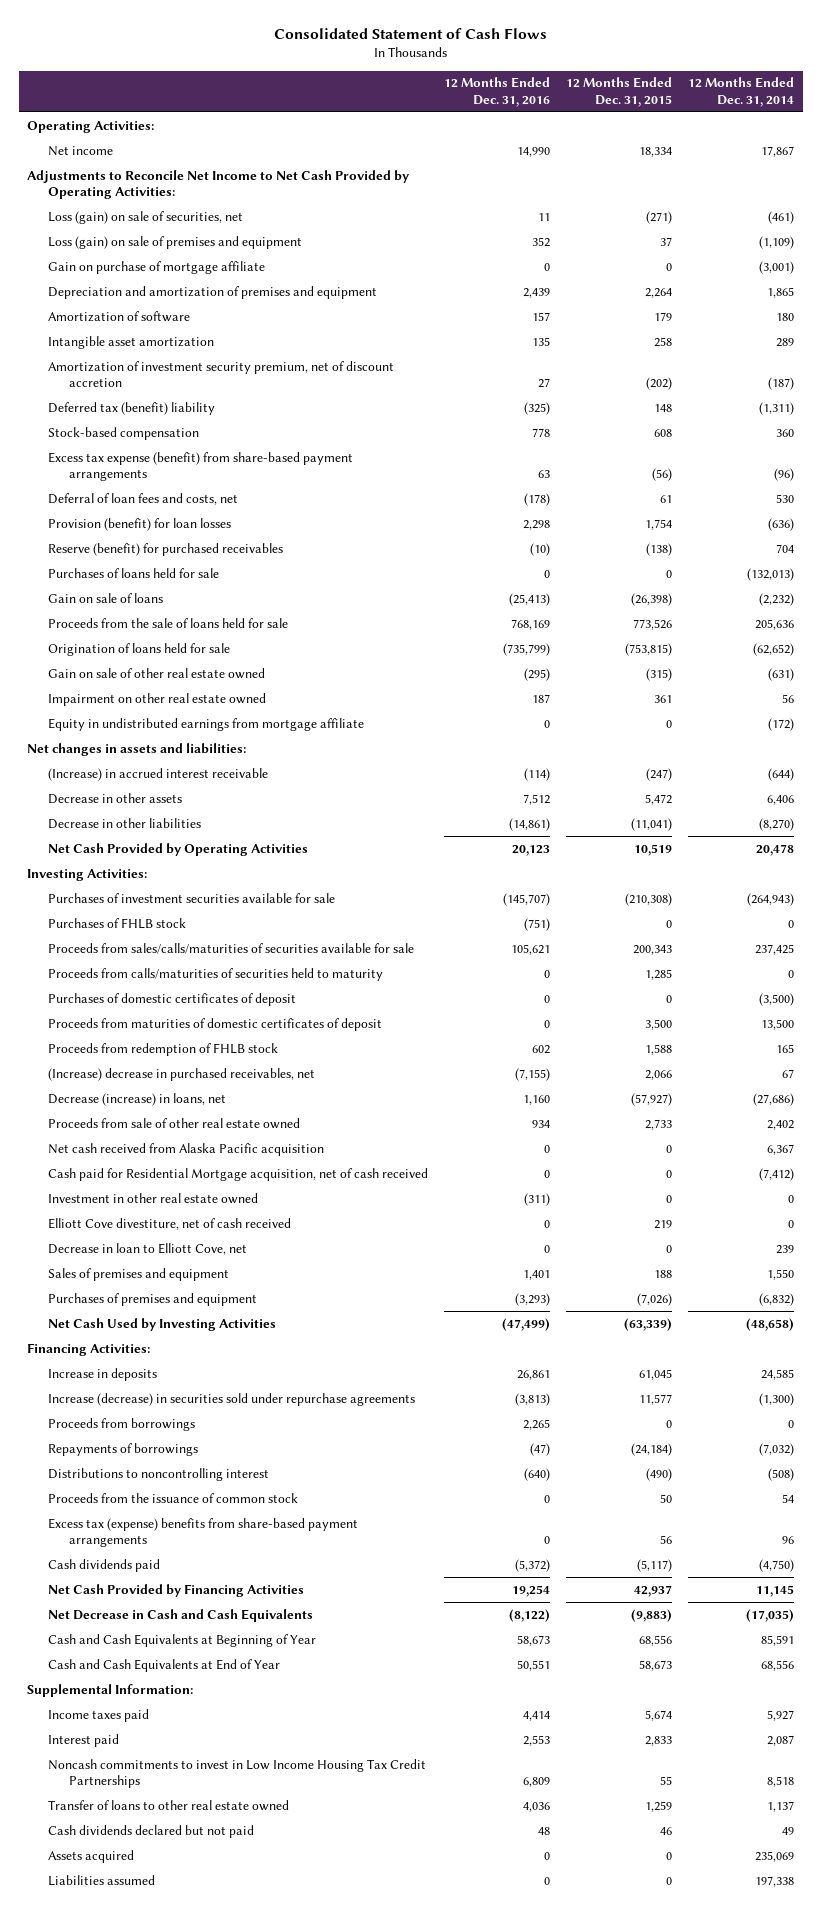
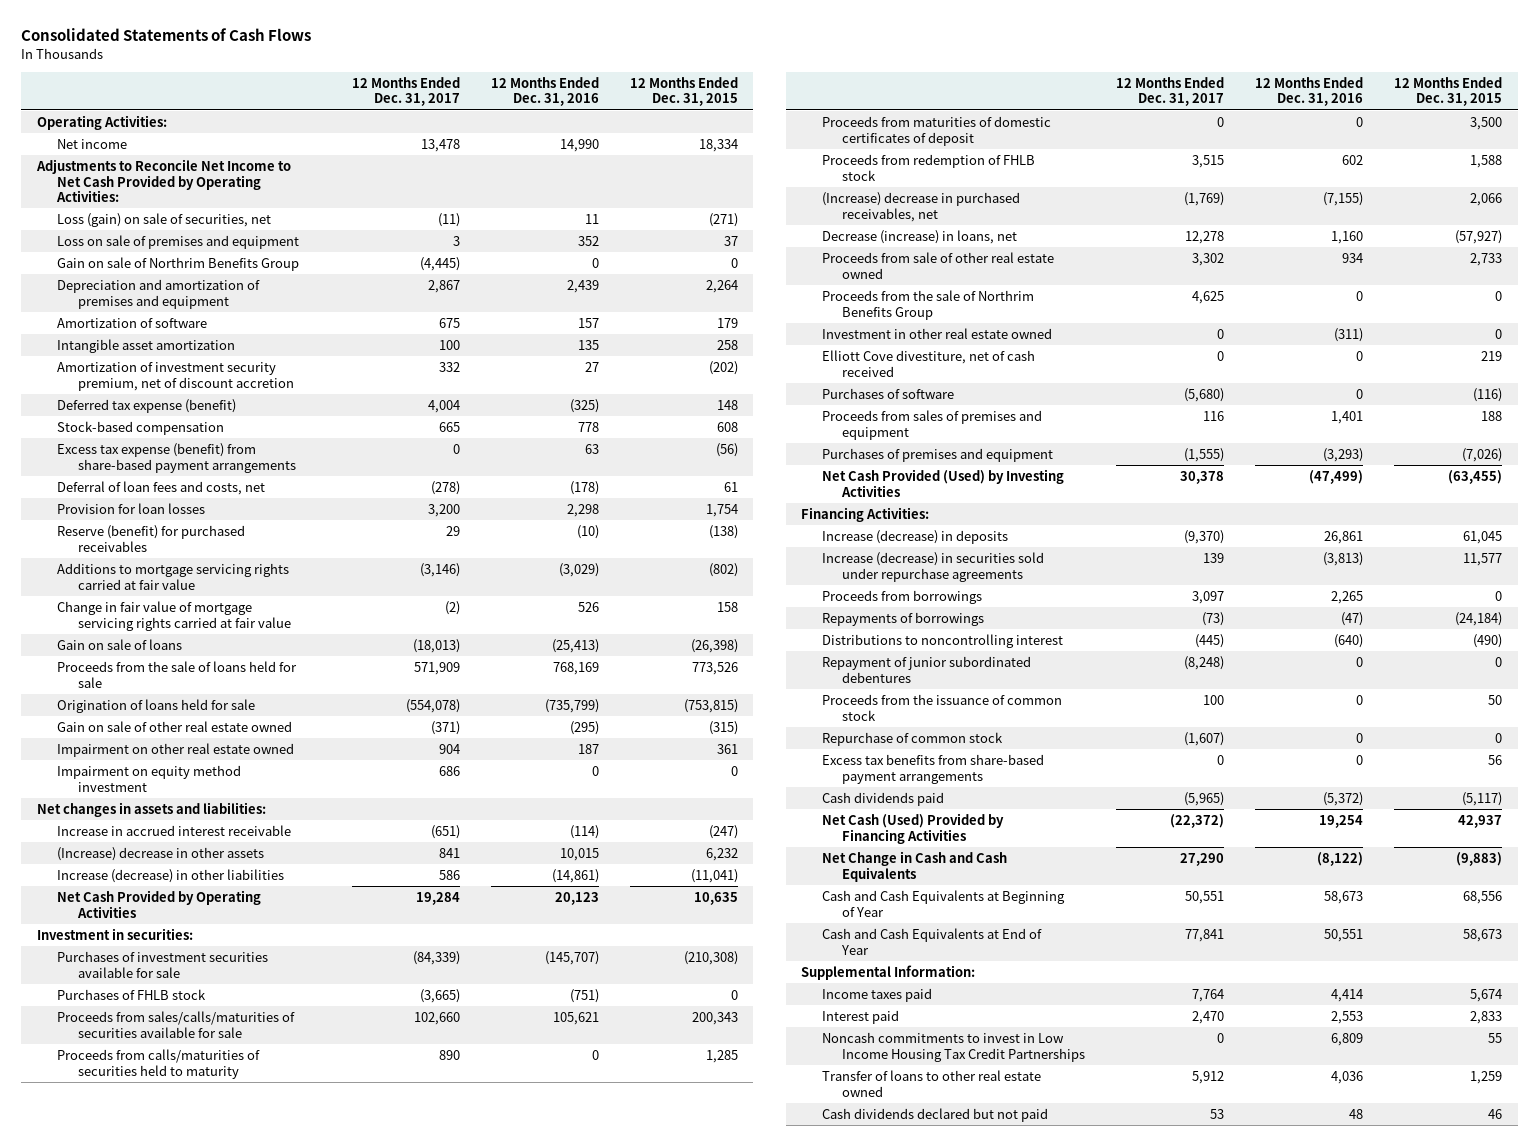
[273,28,547,40] Consolidated Statement of Cash Flows -> [21,28,312,42] Consolidated Statements of Cash Flows
[688,77,795,107] 12 Months Ended Dec. 31, 2014 -> none
none -> [351,76,460,107] 12 Months Ended Dec. 31, 2017
[47,260,265,274] Gain on purchase of mortgage affiliate -> none
[47,235,302,249] Loss (gain) on sale of premises and equipment -> [57,234,300,249] Loss on sale of premises and equipment
none -> [57,256,300,271] Gain on sale of Northrim Benefits Group
[47,401,215,415] Deferred tax (benefit) liability -> [57,398,237,413] Deferred tax expense (benefit)
[47,517,231,531] Provision (benefit) for loan losses -> [57,502,206,514] Provision for loan losses
[47,567,219,578] Purchases of loans held for sale -> none
none -> [57,562,290,590] Additions to mortgage servicing rights carried at fair value
none -> [57,600,291,631] Change in fair value of mortgage servicing rights carried at fair value
[47,717,364,731] Equity in undistributed earnings from mortgage affiliate -> none
none -> [57,764,242,792] Impairment on equity method investment
[26,868,147,881] Investing Activities: -> none
[47,767,268,781] (Increase) in accrued interest receivable -> [57,824,292,836] Increase in accrued interest receivable
[47,792,182,804] Decrease in other assets -> [57,846,265,861] (Increase) decrease in other assets
[522,793,550,805] 7,512 -> [559,847,599,861] 10,015
[645,793,673,805] 5,472 -> [705,847,738,861] 6,232
[47,817,201,829] Decrease in other liabilities -> [57,868,285,883] Increase (decrease) in other liabilities
[634,843,673,856] 10,519 -> [693,891,738,905] 10,635
none -> [36,927,193,940] Investment in securities:
[47,992,296,1006] Purchases of domestic certificates of deposit -> none
[47,1142,324,1156] Net cash received from Alaska Pacific acquisition -> none
[47,1167,428,1181] Cash paid for Residential Mortgage acquisition, net of cash received -> none
none -> [821,289,1034,320] Proceeds from the sale of Northrim Benefits Group
[47,1242,247,1255] Decrease in loan to Elliott Cove, net -> none
none -> [821,387,954,399] Purchases of software
[47,1267,229,1281] Sales of premises and equipment -> [821,409,1042,440] Proceeds from sales of premises and equipment
[47,1317,276,1331] Net Cash Used by Investing Activities -> [821,468,1064,497] Net Cash Provided (Used) by Investing Activities
[624,1317,673,1331] (63,339) -> [1448,469,1503,484] (63,455)
[47,1367,157,1381] Increase in deposits -> [821,529,1008,544] Increase (decrease) in deposits
none -> [821,655,1031,683] Repayment of junior subordinated debentures
none -> [821,731,1003,746] Repurchase of common stock
[47,1517,358,1547] Excess tax (expense) benefits from share-based payment arrangements -> [821,753,1044,784] Excess tax benefits from share-based payment arrangements
[47,1583,304,1597] Net Cash Provided by Financing Activities -> [821,812,1004,844] Net Cash (Used) Provided by Financing Activities
[47,1608,313,1622] Net Decrease in Cash and Cash Equivalents -> [821,850,1007,882] Net Change in Cash and Cash Equivalents
[47,1849,134,1863] Assets acquired -> none
[47,1874,155,1886] Liabilities assumed -> none

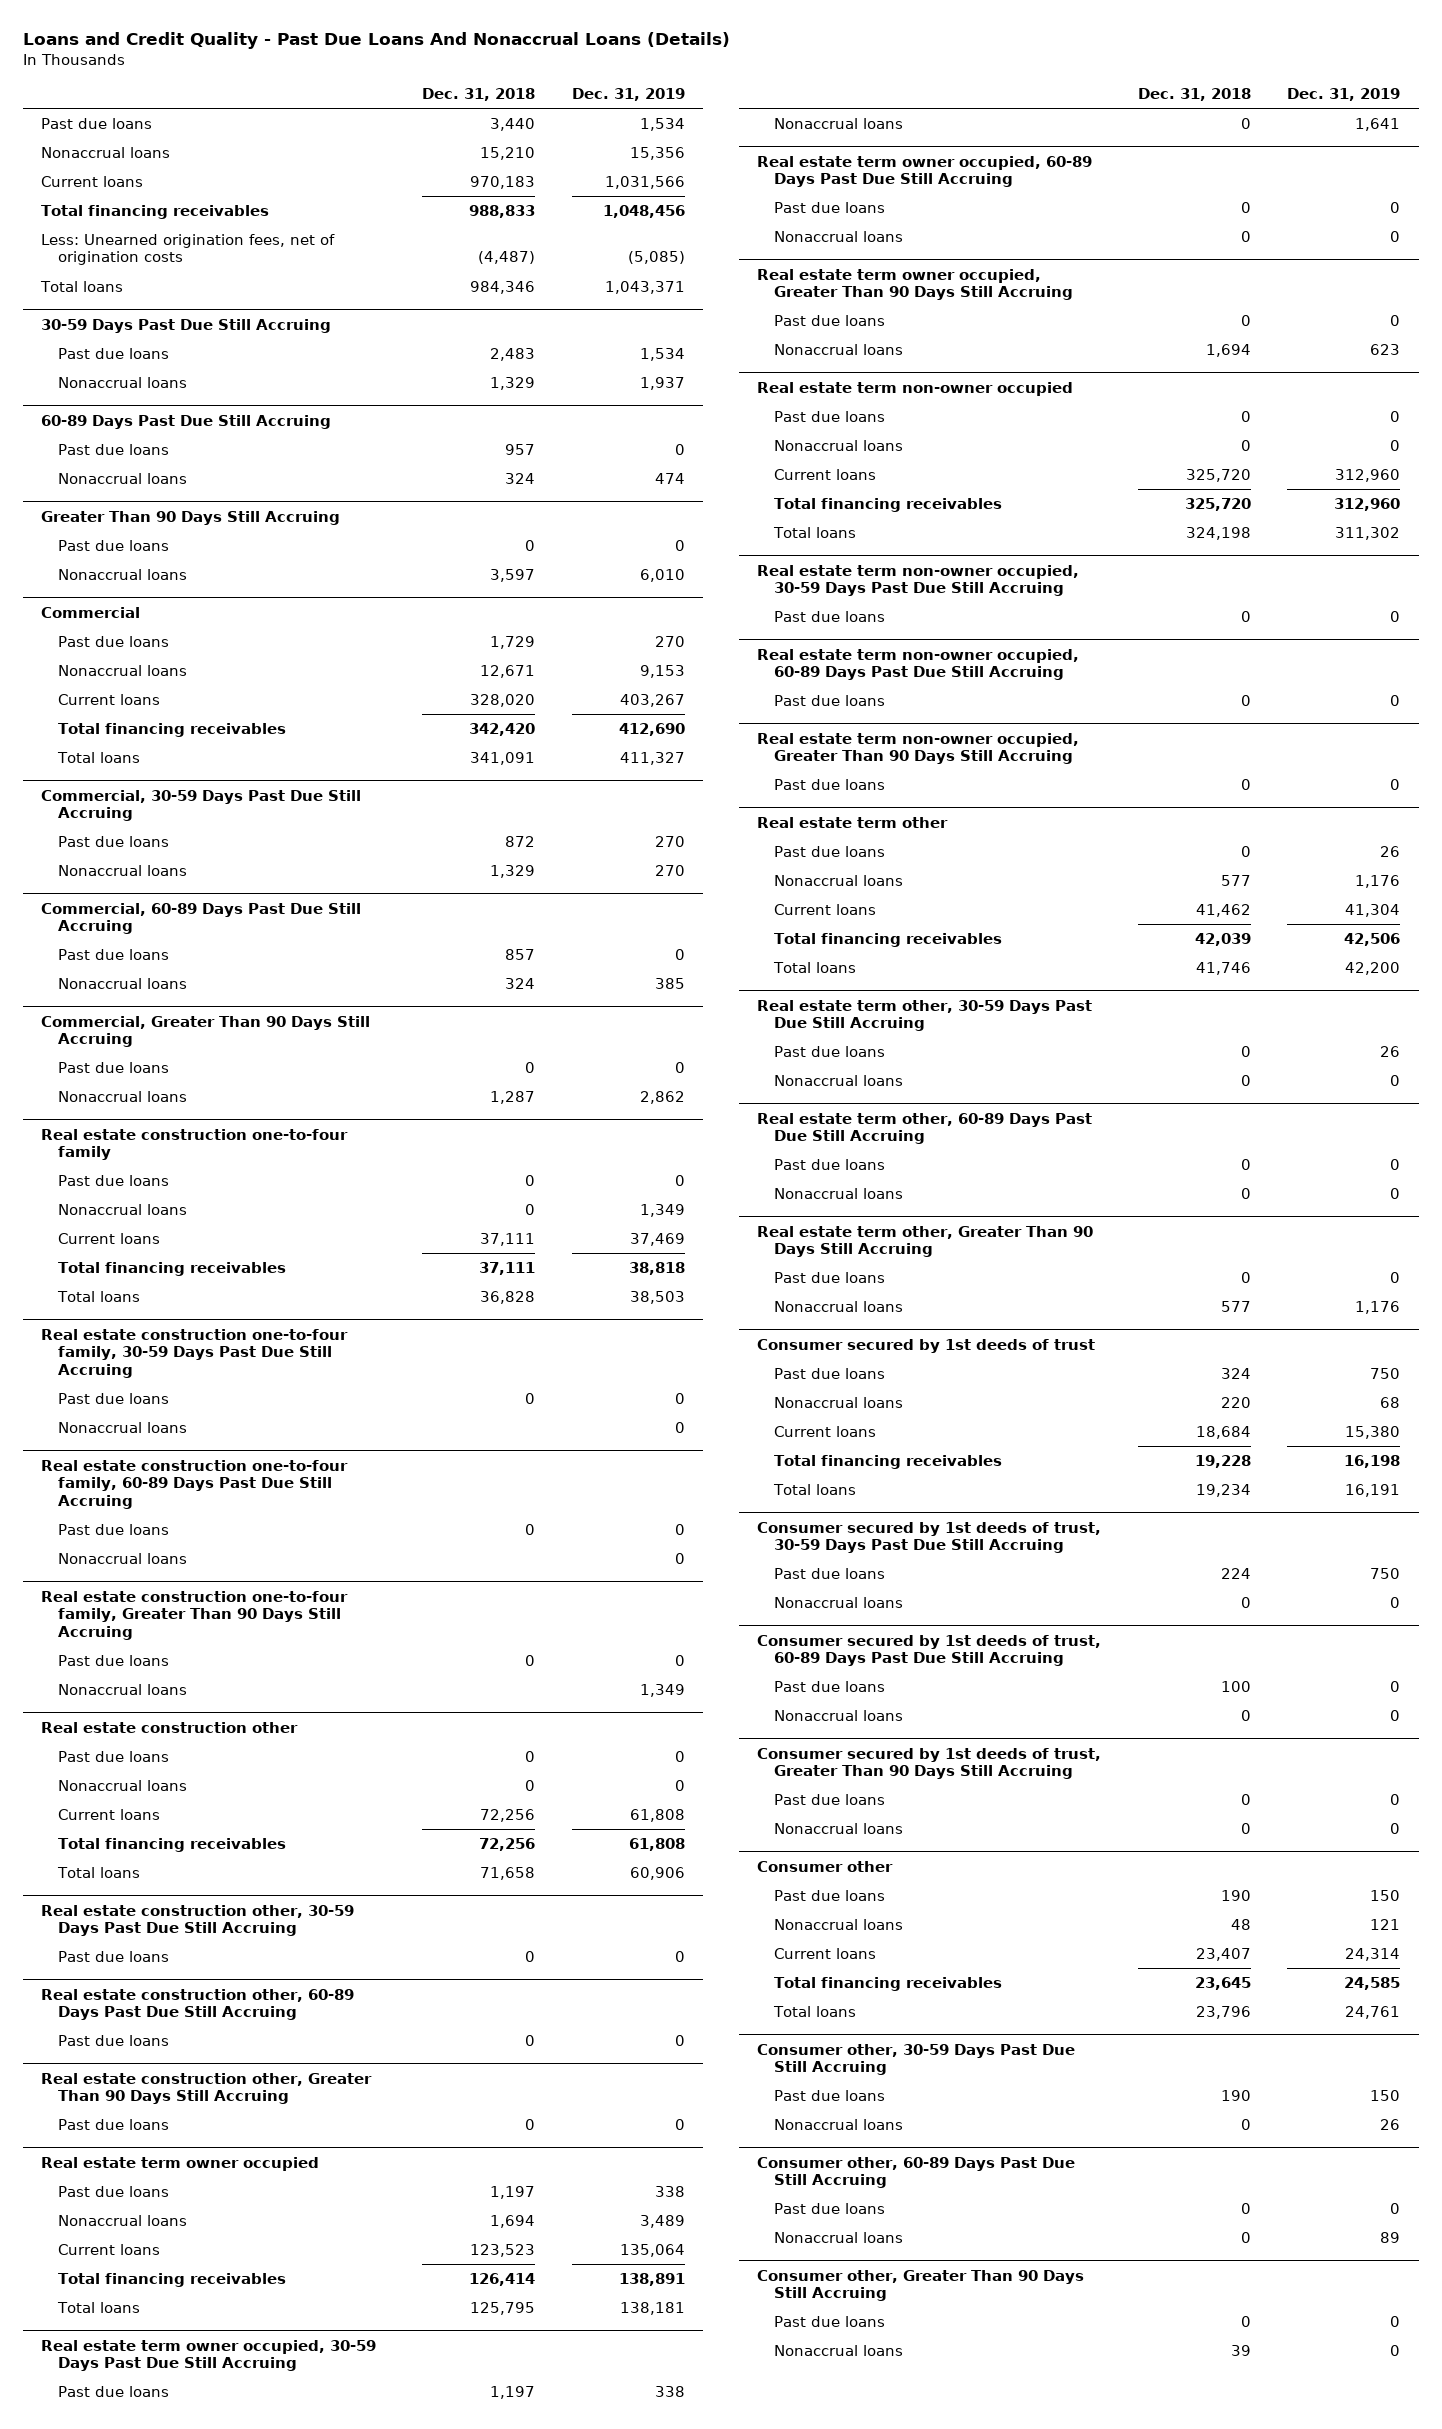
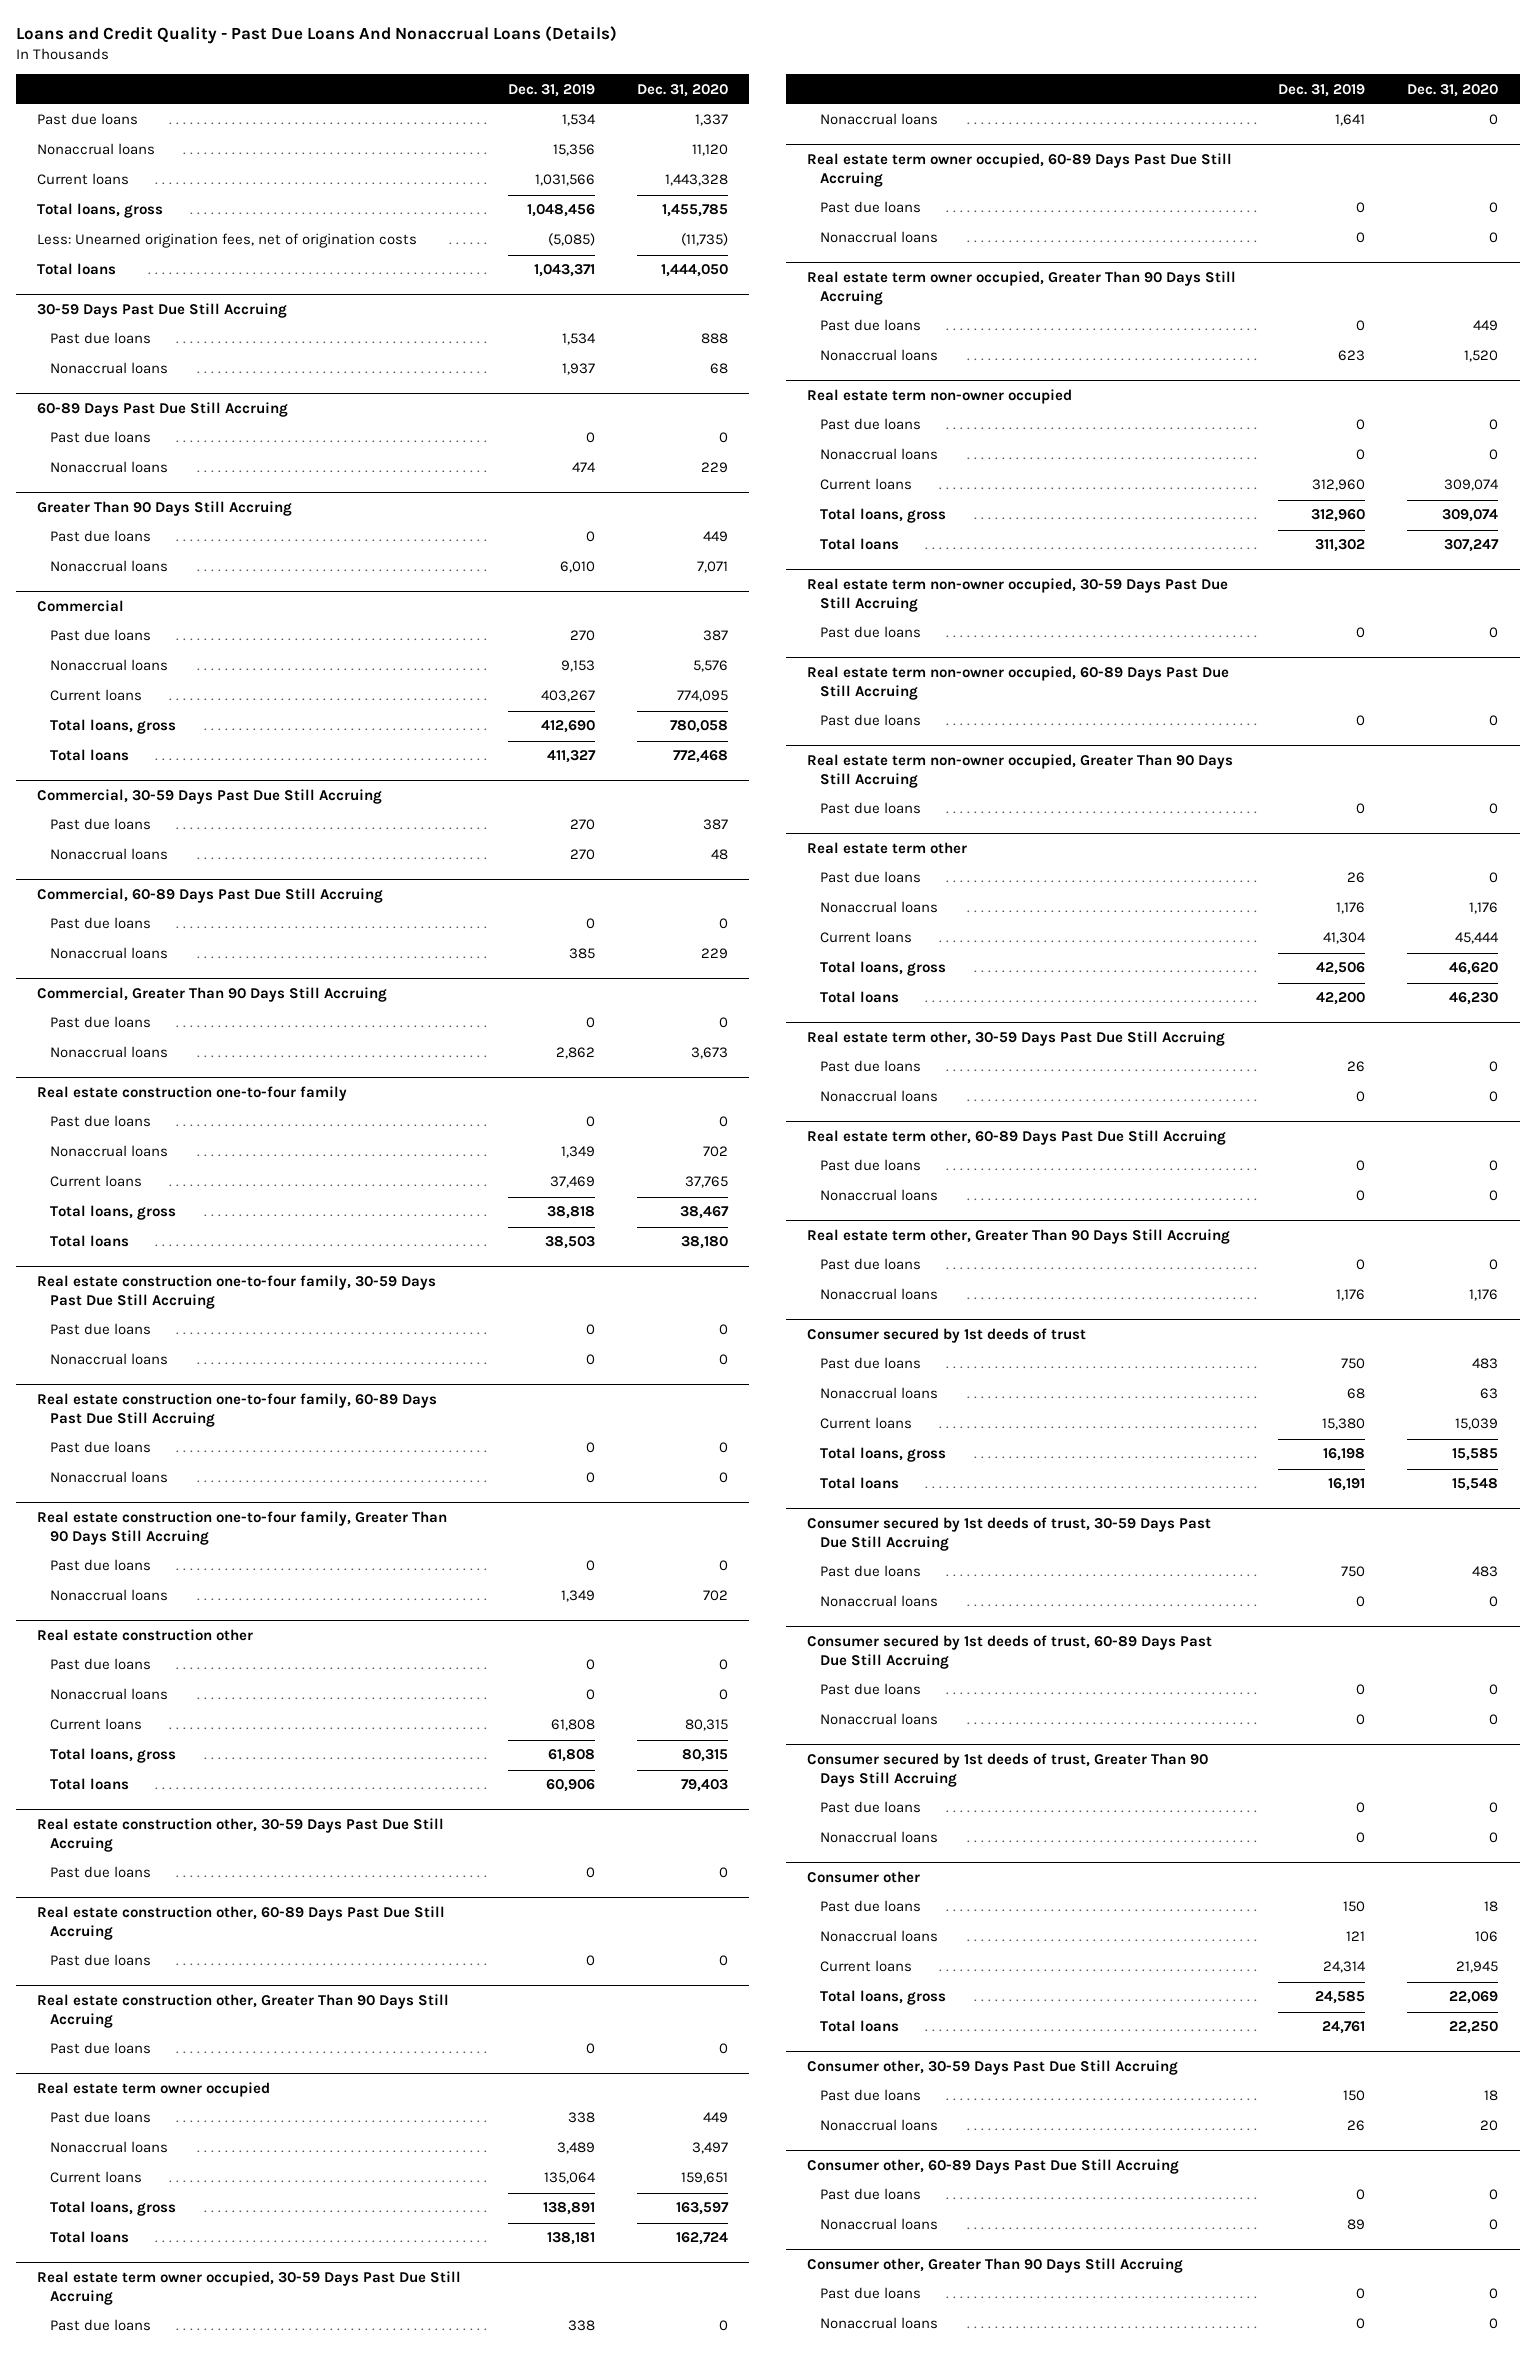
[421,87,535,101] Dec. 31, 2018 -> none
none -> [637,83,729,97] Dec. 31, 2020
[41,204,270,219] Total financing receivables -> [37,203,164,219] Total loans, gross
[58,722,287,737] Total financing receivables -> [50,719,177,735] Total loans, gross
[58,1261,287,1276] Total financing receivables -> [50,1205,177,1221] Total loans, gross
[58,1837,287,1852] Total financing receivables -> [50,1748,177,1764] Total loans, gross
[58,2272,287,2287] Total financing receivables -> [50,2201,177,2217] Total loans, gross
[773,497,1002,512] Total financing receivables -> [820,508,947,524] Total loans, gross
[773,932,1002,947] Total financing receivables -> [820,961,947,977] Total loans, gross
[773,1454,1002,1469] Total financing receivables -> [820,1447,947,1463] Total loans, gross
[773,1976,1002,1991] Total financing receivables -> [820,1990,947,2006] Total loans, gross

